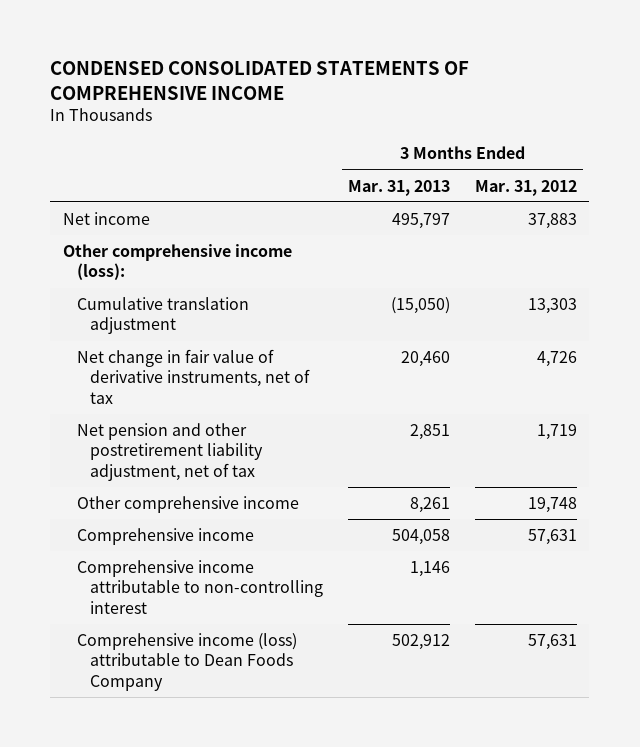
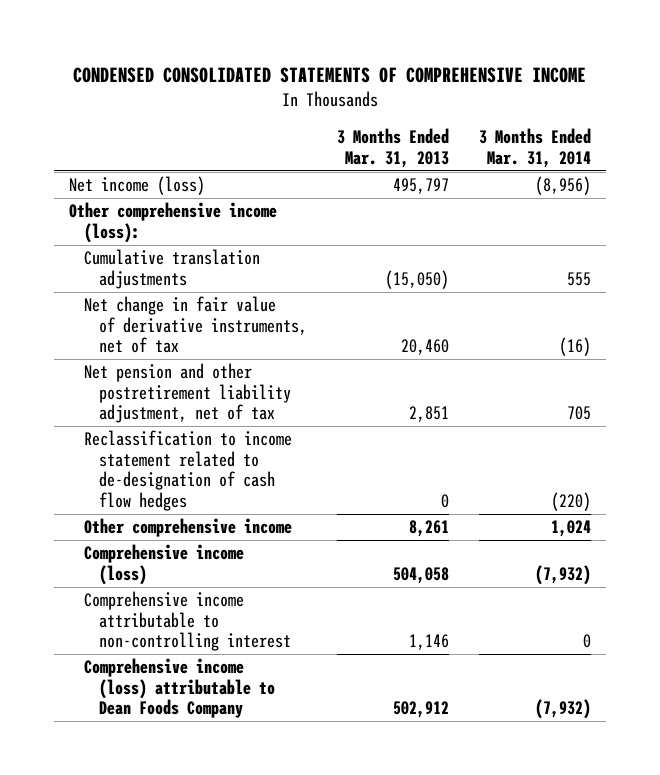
[475,179,578,196] Mar. 31, 2012 -> none
none -> [478,128,591,168] 3 Months Ended Mar. 31, 2014
[62,211,150,225] Net income -> [69,176,206,196] Net income (loss)
[76,296,249,335] Cumulative translation adjustment -> [84,249,261,289] Cumulative translation adjustments
none -> [84,430,293,511] Reclassification to income statement related to de-designation of cash flow hedges
[76,527,254,545] Comprehensive income -> [84,544,245,585] Comprehensive income (loss)

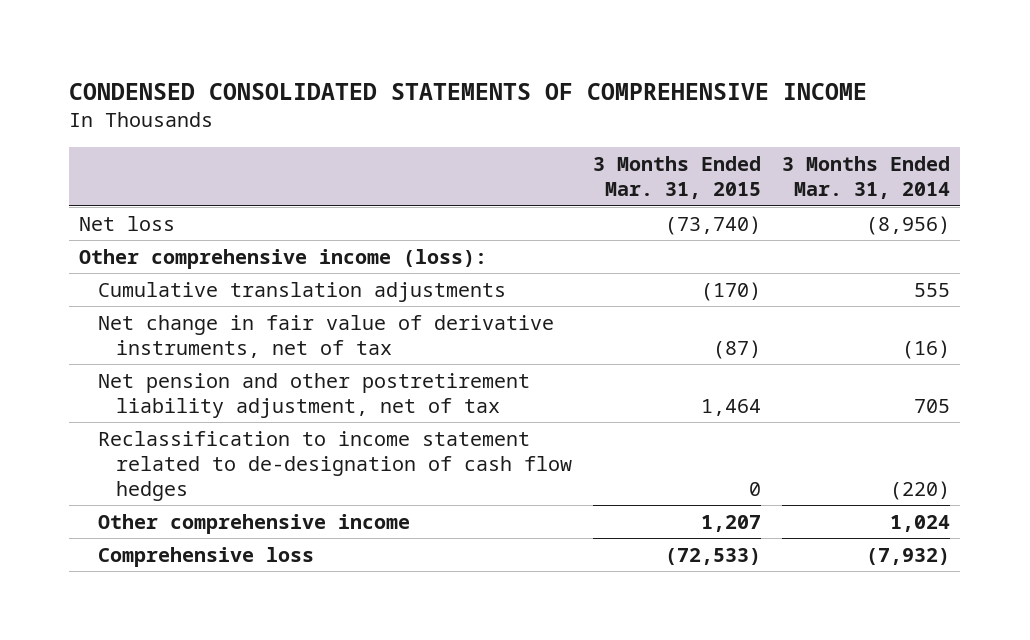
[337,128,450,168] 3 Months Ended Mar. 31, 2013 -> none
none -> [593,156,762,200] 3 Months Ended Mar. 31, 2015
[69,176,206,196] Net income (loss) -> [79,215,176,231] Net loss
[84,544,245,585] Comprehensive income (loss) -> none
[84,591,292,652] Comprehensive income attributable to non-controlling interest -> none
[84,658,276,719] Comprehensive income (loss) attributable to Dean Foods Company -> [97,546,314,567] Comprehensive loss

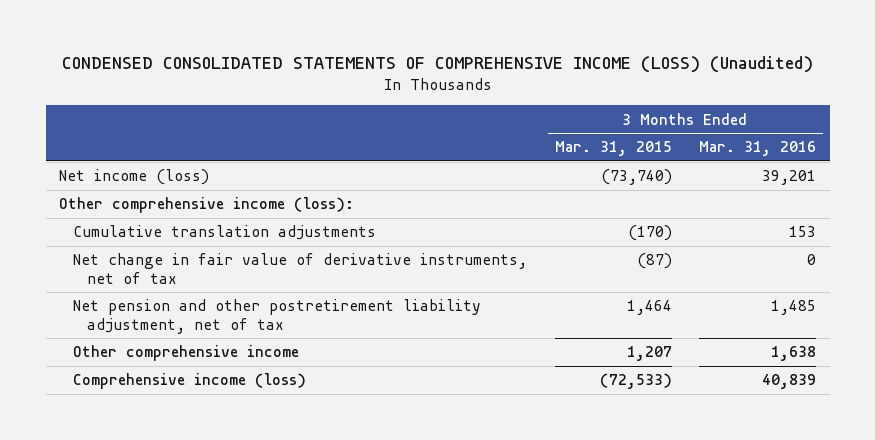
[69,83,868,101] CONDENSED CONSOLIDATED STATEMENTS OF COMPREHENSIVE INCOME -> [61,56,813,74] CONDENSED CONSOLIDATED STATEMENTS OF COMPREHENSIVE INCOME (LOSS) (Unaudited)
[782,156,951,200] 3 Months Ended Mar. 31, 2014 -> none
none -> [699,141,817,157] Mar. 31, 2016
[79,215,176,231] Net loss -> [59,169,210,186] Net income (loss)
[97,430,573,502] Reclassification to income statement related to de-designation of cash flow hedges -> none
[97,546,314,567] Comprehensive loss -> [73,373,307,390] Comprehensive income (loss)

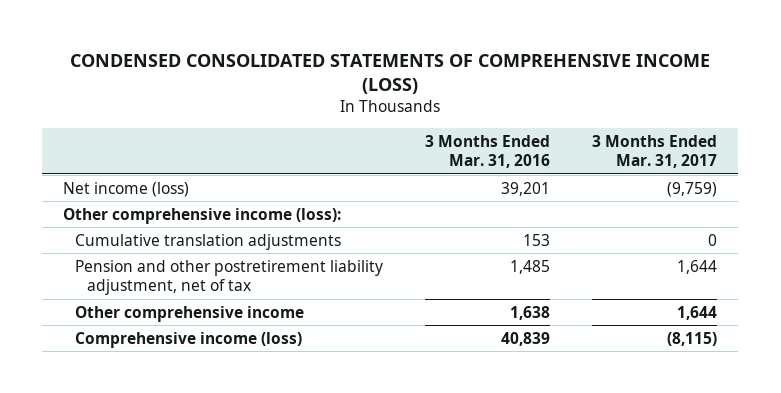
[61,56,813,74] CONDENSED CONSOLIDATED STATEMENTS OF COMPREHENSIVE INCOME (LOSS) (Unaudited) -> [70,53,711,95] CONDENSED CONSOLIDATED STATEMENTS OF COMPREHENSIVE INCOME (LOSS)
[554,141,672,157] Mar. 31, 2015 -> none
none -> [592,134,718,169] 3 Months Ended Mar. 31, 2017
[73,253,528,284] Net change in fair value of derivative instruments, net of tax -> none
[73,299,482,334] Net pension and other postretirement liability adjustment, net of tax -> [75,259,384,296] Pension and other postretirement liability adjustment, net of tax

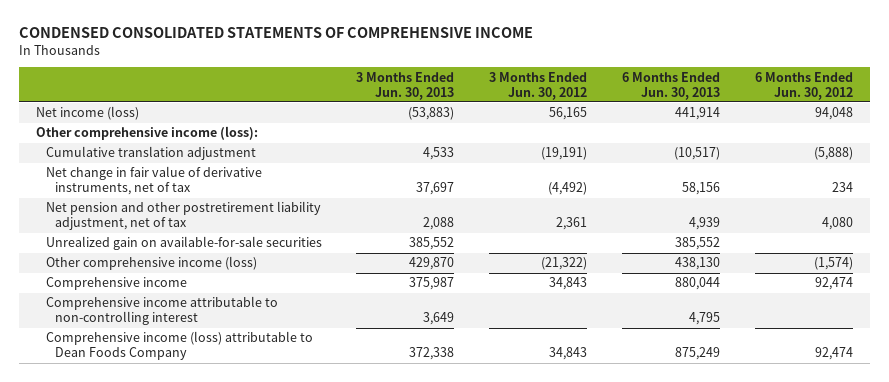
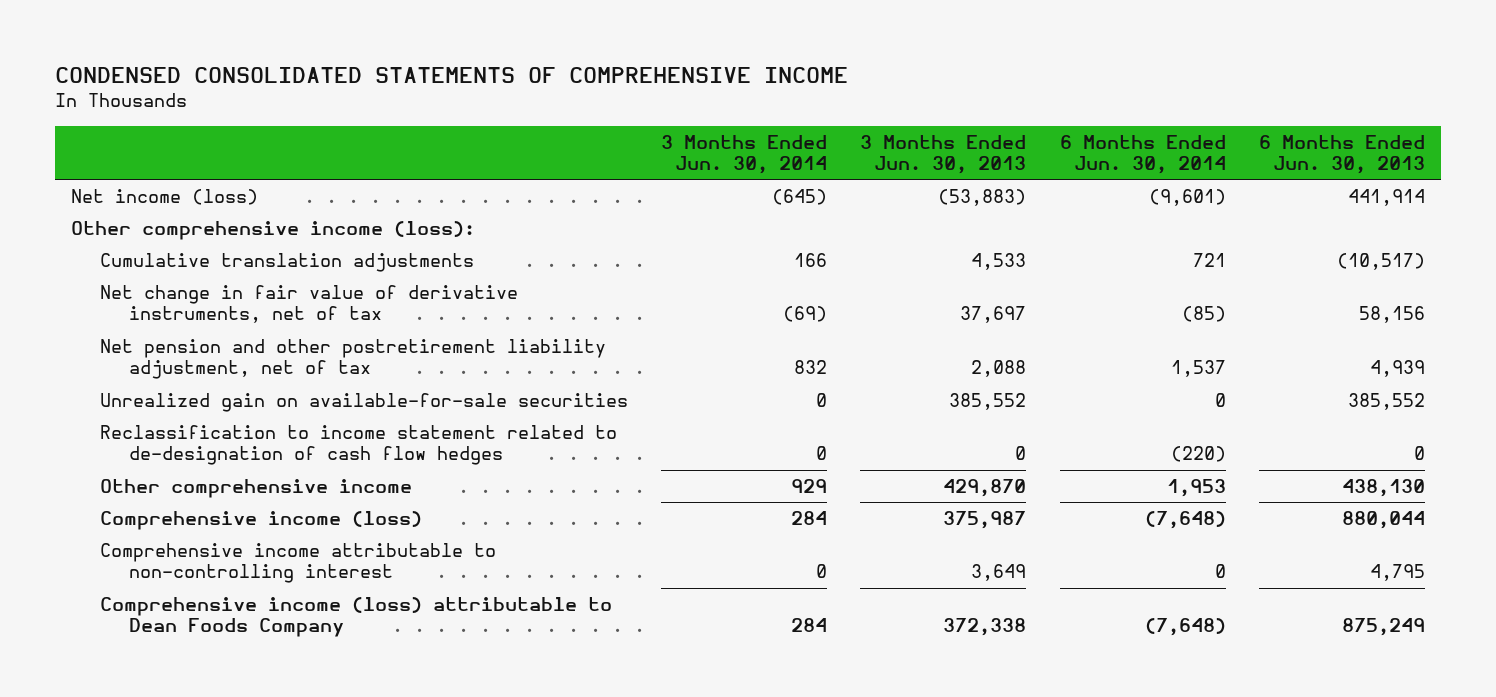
[489,71,588,100] 3 Months Ended Jun. 30, 2012 -> none
[754,71,853,100] 6 Months Ended Jun. 30, 2012 -> none
none -> [661,134,828,175] 3 Months Ended Jun. 30, 2014
none -> [1059,134,1226,175] 6 Months Ended Jun. 30, 2014
[45,146,256,161] Cumulative translation adjustment -> [100,252,475,272] Cumulative translation adjustments
none -> [100,424,618,466] Reclassification to income statement related to de-designation of cash flow hedges
[45,256,257,271] Other comprehensive income (loss) -> [100,478,413,498] Other comprehensive income
[45,277,187,291] Comprehensive income -> [100,510,423,530] Comprehensive income (loss)

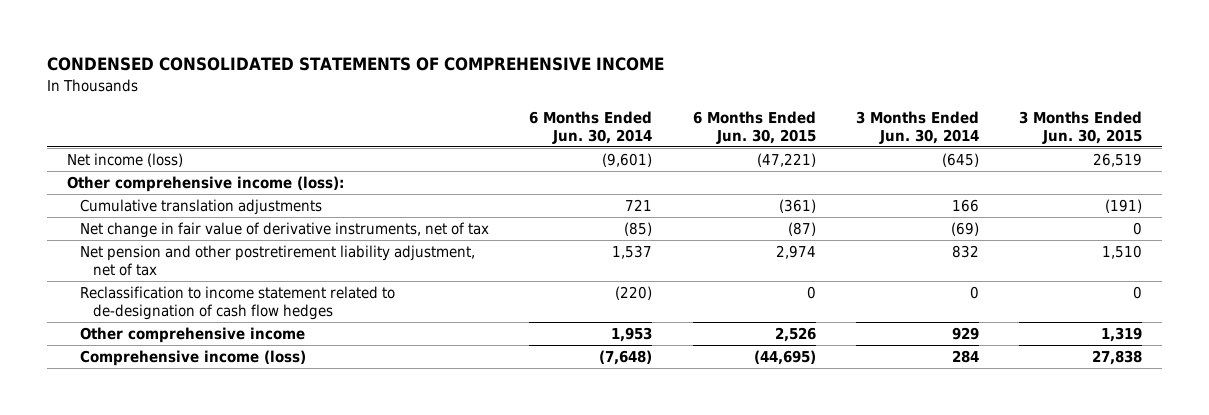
[860,134,1027,175] 3 Months Ended Jun. 30, 2013 -> none
[1258,134,1425,175] 6 Months Ended Jun. 30, 2013 -> none
none -> [692,110,816,144] 6 Months Ended Jun. 30, 2015
none -> [1018,110,1142,144] 3 Months Ended Jun. 30, 2015
[100,392,629,412] Unrealized gain on available-for-sale securities -> none
[100,542,497,584] Comprehensive income attributable to non-controlling interest -> none
[100,596,613,638] Comprehensive income (loss) attributable to Dean Foods Company -> none

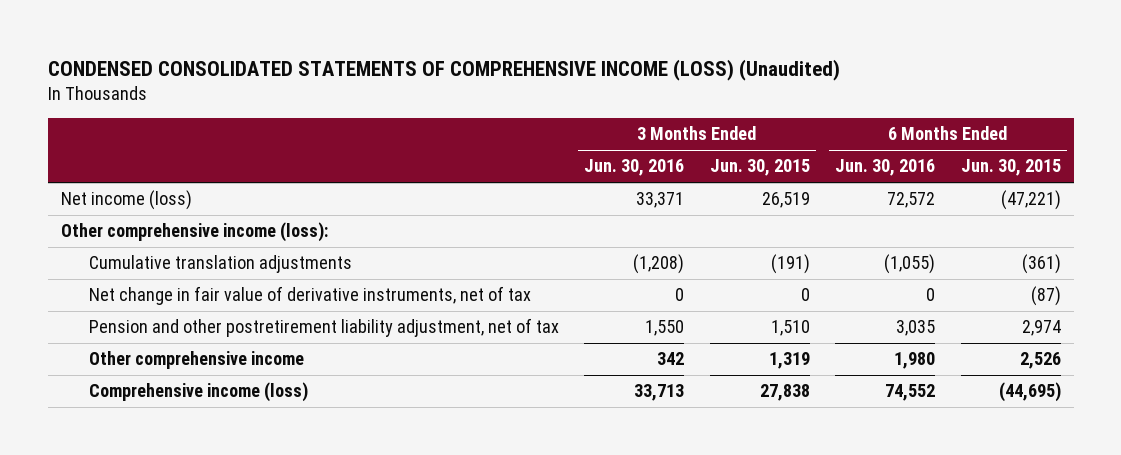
[47,57,665,72] CONDENSED CONSOLIDATED STATEMENTS OF COMPREHENSIVE INCOME -> [47,58,840,81] CONDENSED CONSOLIDATED STATEMENTS OF COMPREHENSIVE INCOME (LOSS) (Unaudited)
[529,110,653,144] 6 Months Ended Jun. 30, 2014 -> none
[855,110,979,144] 3 Months Ended Jun. 30, 2014 -> none
none -> [584,159,685,177] Jun. 30, 2016
none -> [835,159,936,177] Jun. 30, 2016
[80,286,396,321] Reclassification to income statement related to de-designation of cash flow hedges -> none
[80,245,476,277] Net pension and other postretirement liability adjustment, net of tax -> [88,318,559,338] Pension and other postretirement liability adjustment, net of tax

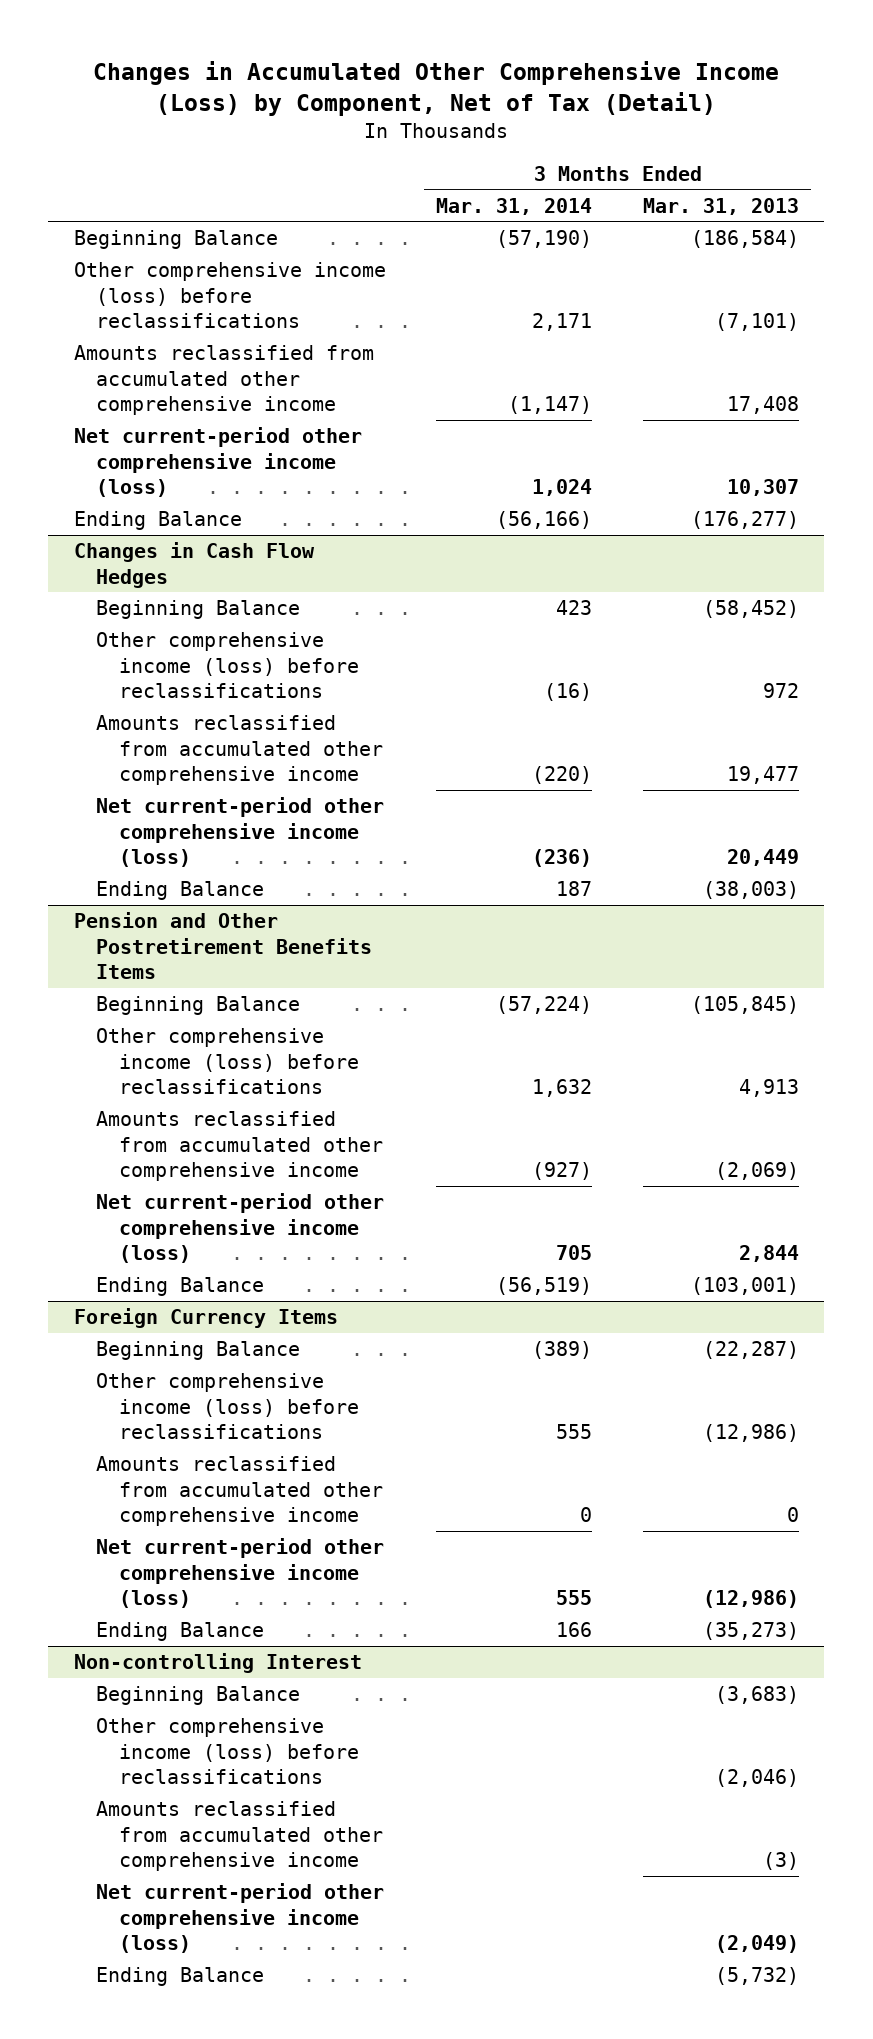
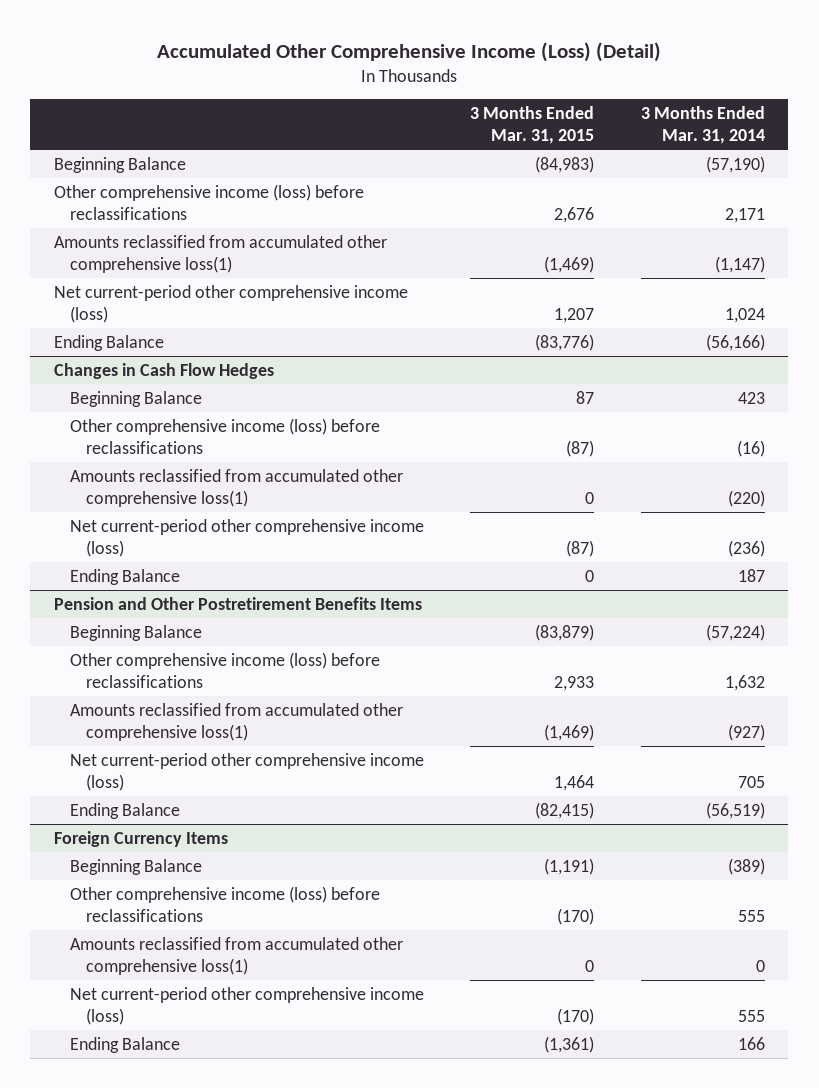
[93,60,780,116] Changes in Accumulated Other Comprehensive Income (Loss) by Component, Net of Tax (Detail) -> [157,41,662,62] Accumulated Other Comprehensive Income (Loss) (Detail)
[642,197,799,215] Mar. 31, 2013 -> none
none -> [470,106,595,145] 3 Months Ended Mar. 31, 2015
[73,345,374,416] Amounts reclassified from accumulated other comprehensive income -> [53,234,387,273] Amounts reclassified from accumulated other comprehensive loss(1)
[96,715,383,786] Amounts reclassified from accumulated other comprehensive income -> [69,468,403,507] Amounts reclassified from accumulated other comprehensive loss(1)
[96,1111,383,1182] Amounts reclassified from accumulated other comprehensive income -> [69,702,403,741] Amounts reclassified from accumulated other comprehensive loss(1)
[96,1456,383,1527] Amounts reclassified from accumulated other comprehensive income -> [69,936,403,975] Amounts reclassified from accumulated other comprehensive loss(1)
[73,1653,362,1674] Non-controlling Interest -> none
[96,1686,301,1706] Beginning Balance -> none
[96,1718,359,1785] Other comprehensive income (loss) before reclassifications -> none
[96,1801,383,1872] Amounts reclassified from accumulated other comprehensive income -> none
[96,1883,385,1954] Net current-period other comprehensive income (loss) -> none
[96,1967,265,1987] Ending Balance -> none

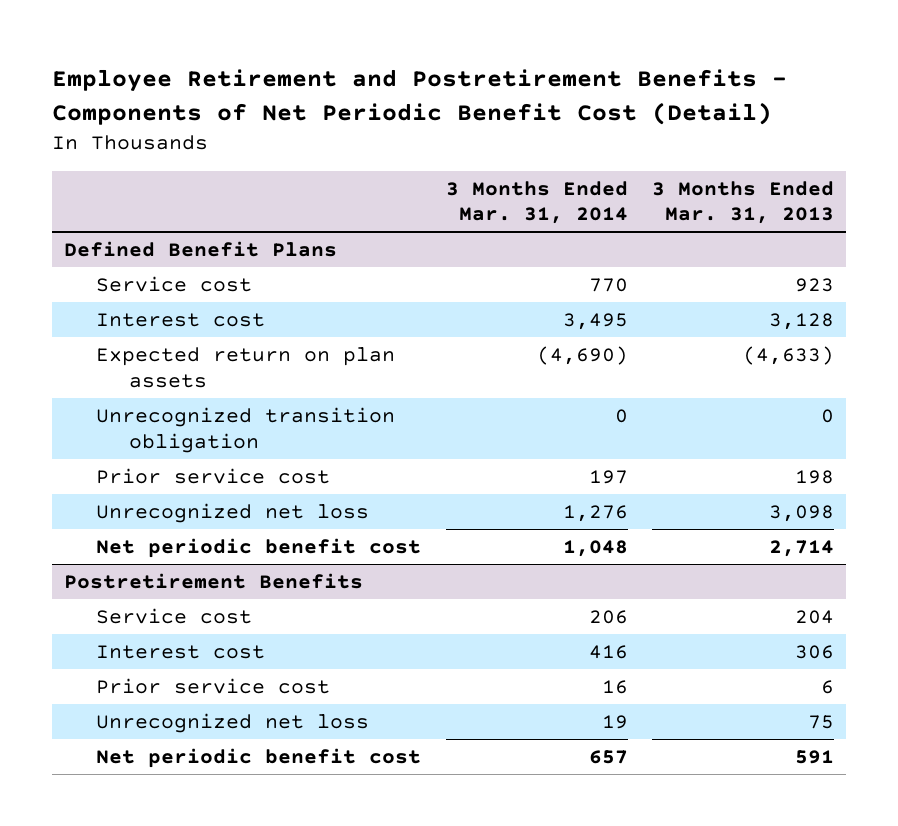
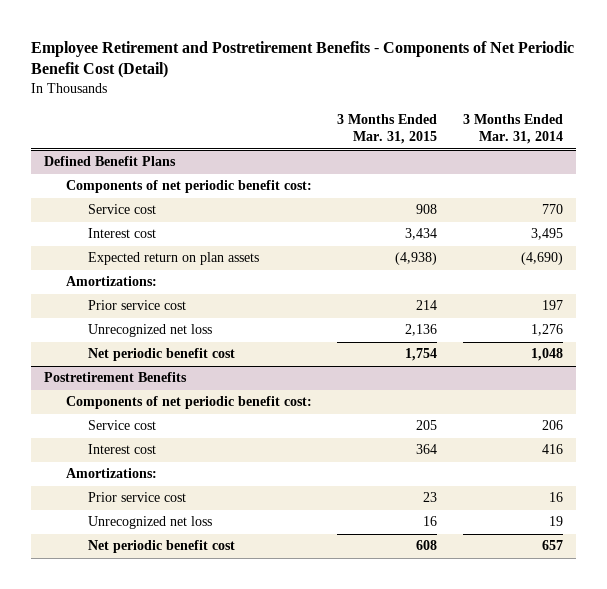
[652,180,835,225] 3 Months Ended Mar. 31, 2013 -> none
none -> [337,113,438,145] 3 Months Ended Mar. 31, 2015
none -> [66,180,313,194] Components of net periodic benefit cost:
[96,406,396,453] Unrecognized transition obligation -> none
none -> [66,276,158,287] Amortizations:
none -> [66,396,313,410] Components of net periodic benefit cost:
none -> [66,468,158,479] Amortizations:

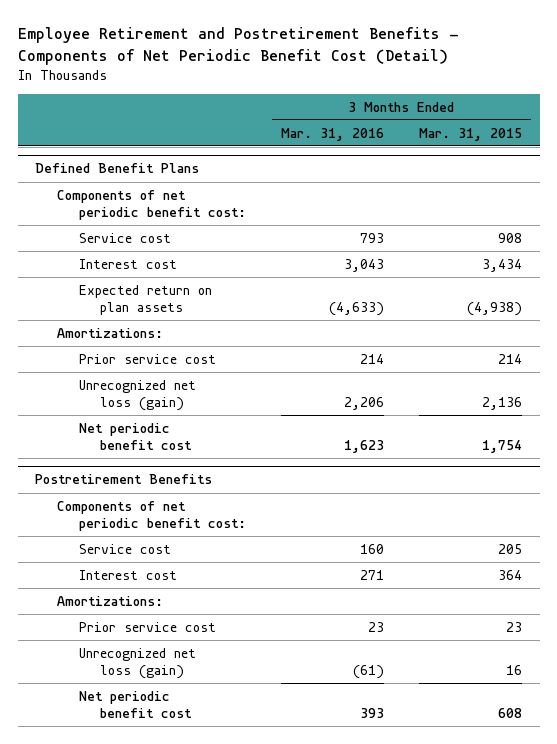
[462,113,563,145] 3 Months Ended Mar. 31, 2014 -> none
none -> [280,127,384,141] Mar. 31, 2016
[88,324,213,338] Unrecognized net loss -> [78,379,196,412] Unrecognized net loss (gain)
[88,516,213,530] Unrecognized net loss -> [78,647,196,680] Unrecognized net loss (gain)

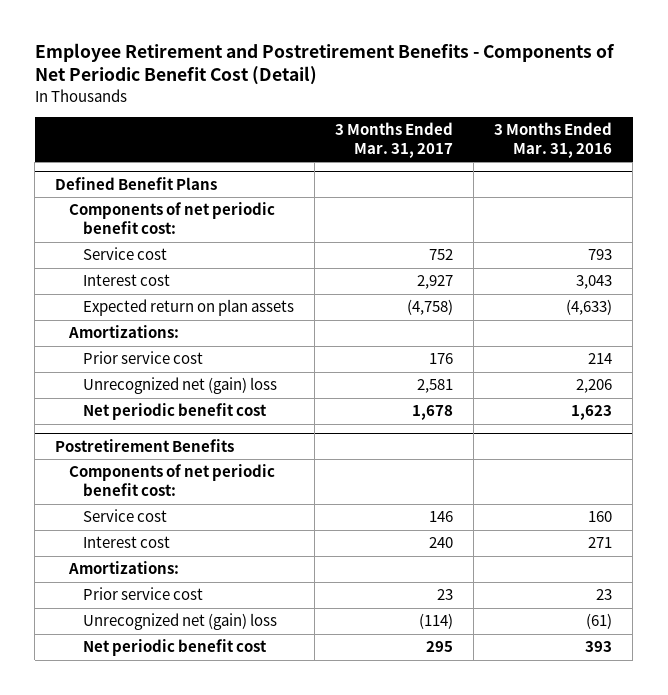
[419,127,523,141] Mar. 31, 2015 -> none
none -> [334,121,453,159] 3 Months Ended Mar. 31, 2017
[78,379,196,412] Unrecognized net loss (gain) -> [82,377,277,395] Unrecognized net (gain) loss
[78,647,196,680] Unrecognized net loss (gain) -> [82,613,277,631] Unrecognized net (gain) loss

